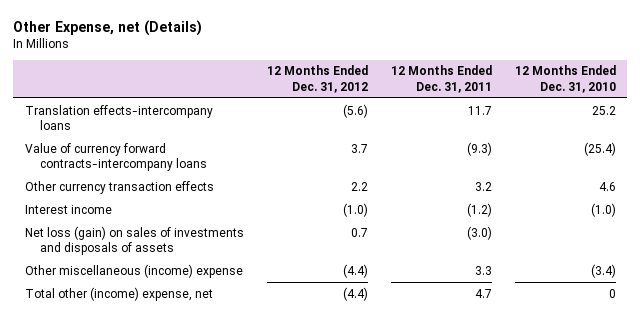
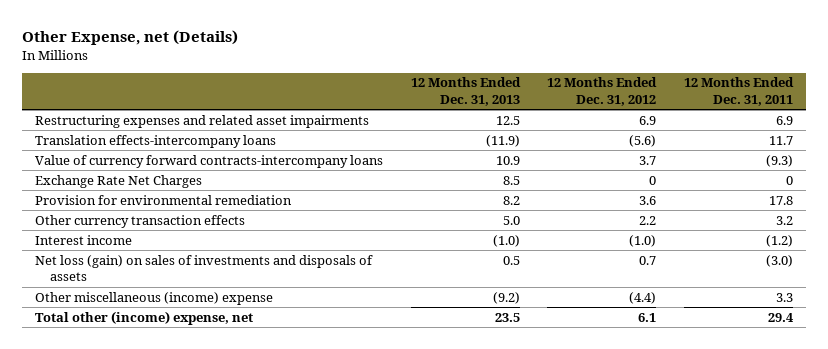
[514,65,616,93] 12 Months Ended Dec. 31, 2010 -> none
none -> [410,77,521,106] 12 Months Ended Dec. 31, 2013
none -> [35,114,370,128] Restructuring expenses and related asset impairments
none -> [35,174,203,188] Exchange Rate Net Charges
none -> [35,194,293,205] Provision for environmental remediation
[342,286,368,301] (4.4) -> [638,312,657,322] 6.1
[474,288,492,298] 4.7 -> [767,312,794,322] 29.4

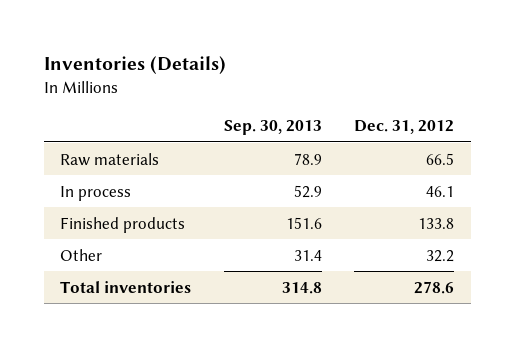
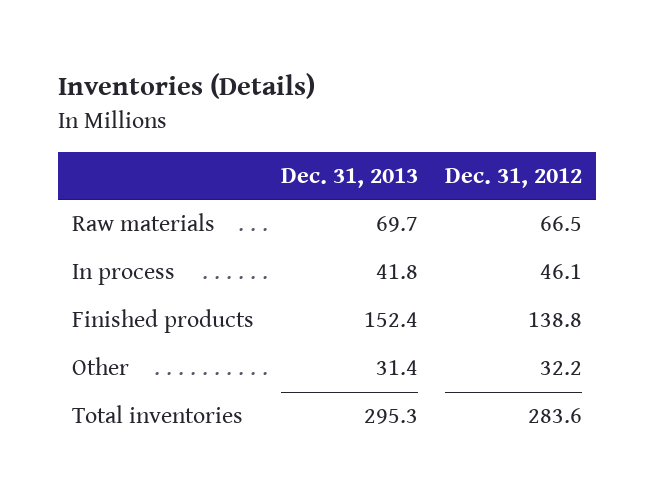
[223,120,322,136] Sep. 30, 2013 -> none
none -> [281,167,419,188] Dec. 31, 2013
[418,217,455,229] 133.8 -> [528,312,583,328] 138.8
[414,280,455,294] 278.6 -> [528,408,583,424] 283.6

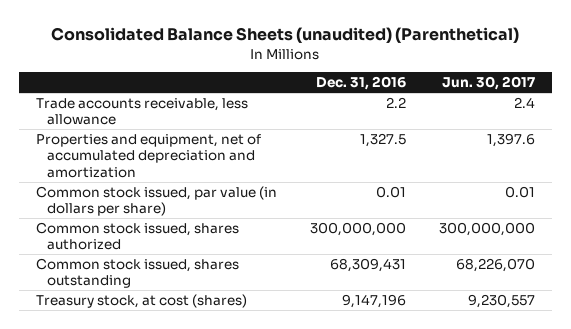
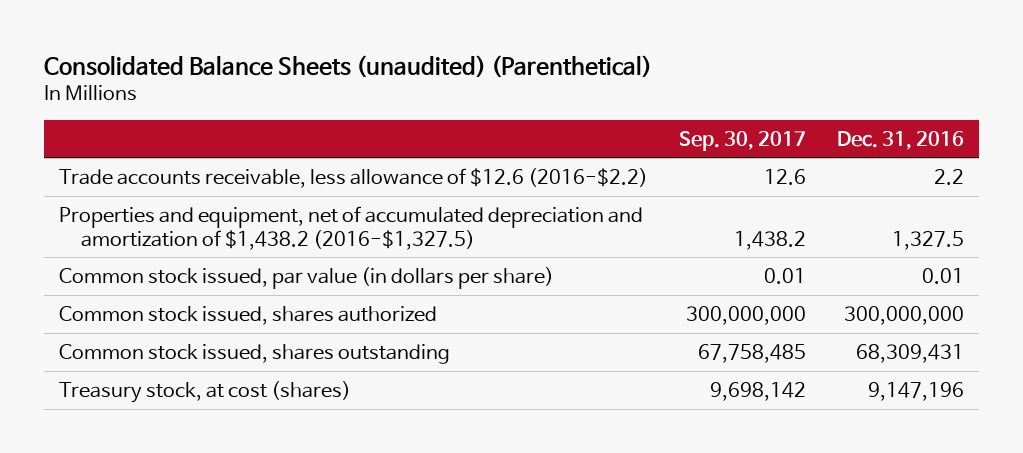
[442,76,536,91] Jun. 30, 2017 -> none
none -> [678,130,806,151] Sep. 30, 2017
[35,97,248,126] Trade accounts receivable, less allowance -> [59,167,649,188] Trade accounts receivable, less allowance of $12.6 (2016-$2.2)
[35,133,261,178] Properties and equipment, net of accumulated depreciation and amortization -> [59,205,644,250] Properties and equipment, net of accumulated depreciation and amortization of $1,438.2 (2016-$1,327.5)

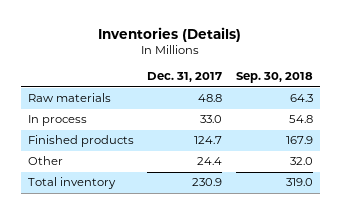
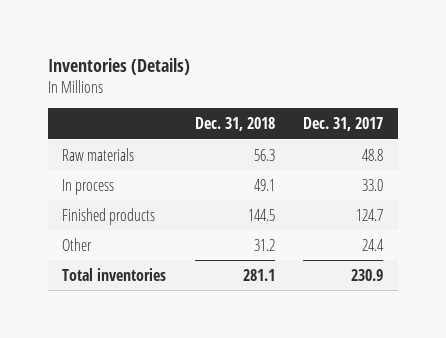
[235,72,313,84] Sep. 30, 2018 -> none
none -> [194,117,275,132] Dec. 31, 2018
[27,177,116,190] Total inventory -> [62,267,167,281] Total inventories

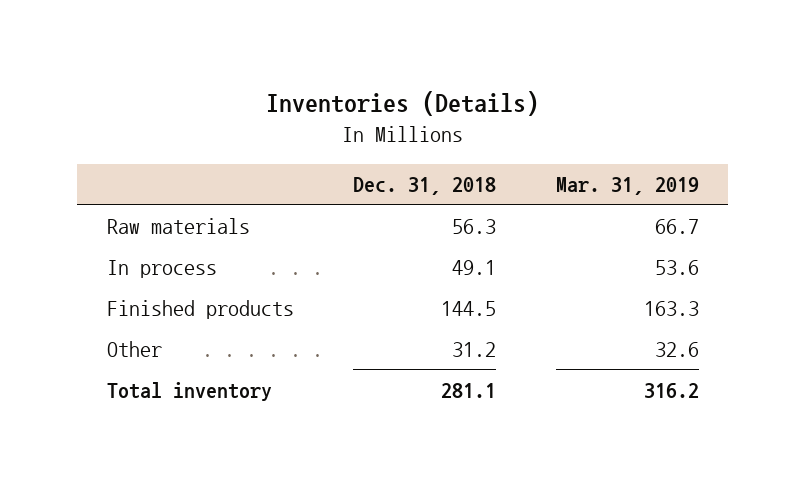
[303,117,384,132] Dec. 31, 2017 -> none
none -> [555,177,699,196] Mar. 31, 2019
[62,267,167,281] Total inventories -> [106,381,272,401] Total inventory

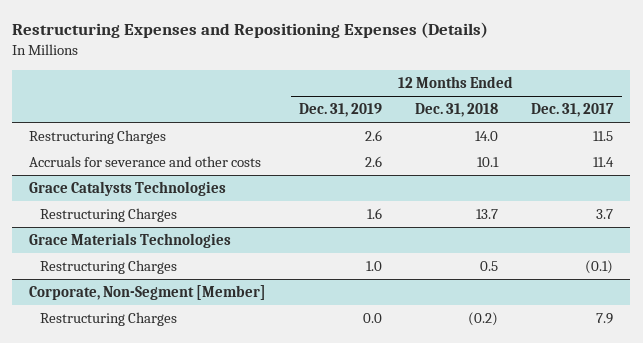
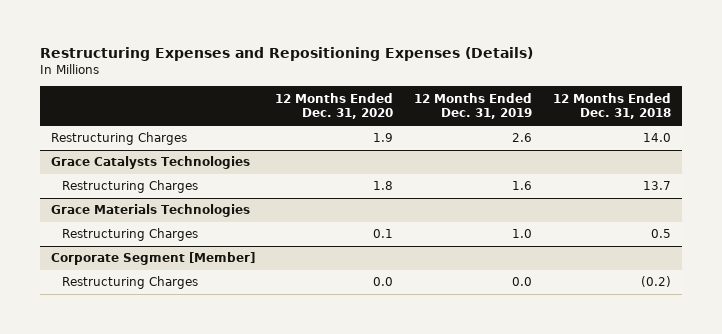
[531,103,615,118] Dec. 31, 2017 -> none
none -> [275,92,394,120] 12 Months Ended Dec. 31, 2020
[29,156,262,168] Accruals for severance and other costs -> none
[29,285,267,301] Corporate, Non-Segment [Member] -> [50,252,255,266] Corporate Segment [Member]

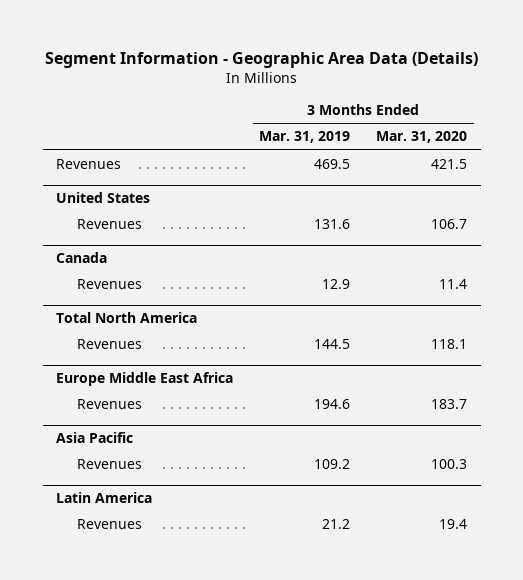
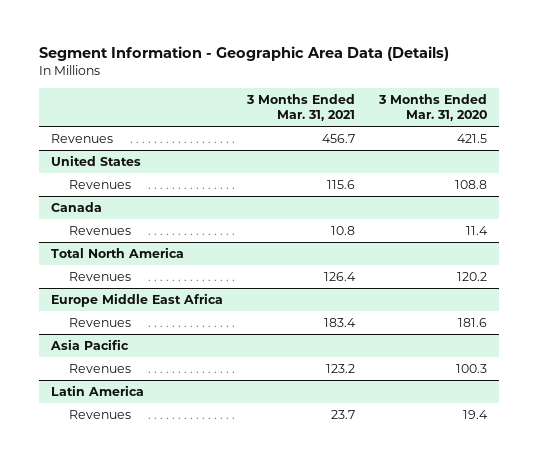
[259,131,351,144] Mar. 31, 2019 -> none
none -> [245,93,355,122] 3 Months Ended Mar. 31, 2021
[431,219,468,230] 106.7 -> [454,180,487,190] 108.8
[431,339,468,350] 118.1 -> [456,272,487,282] 120.2
[431,399,468,410] 183.7 -> [457,318,487,328] 181.6

